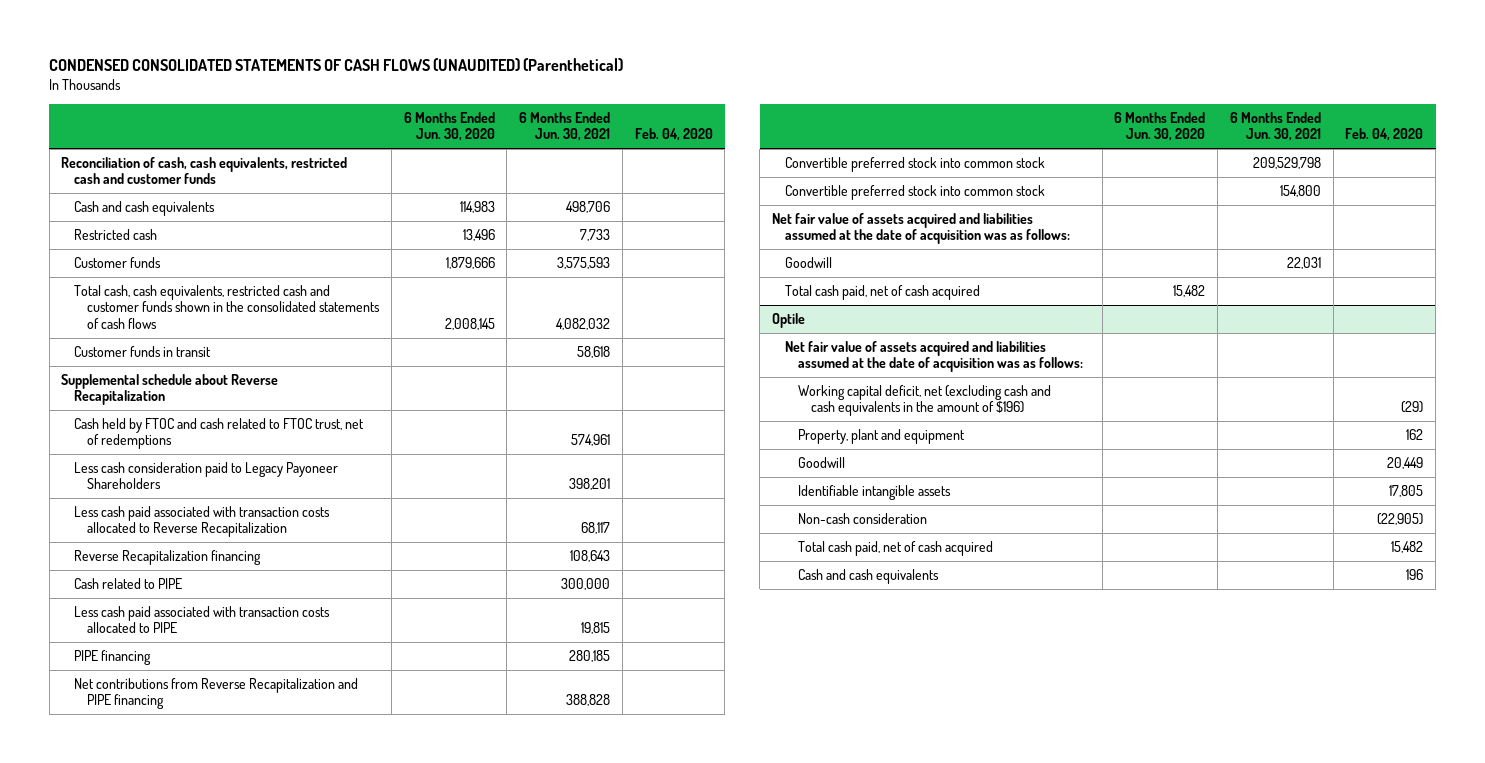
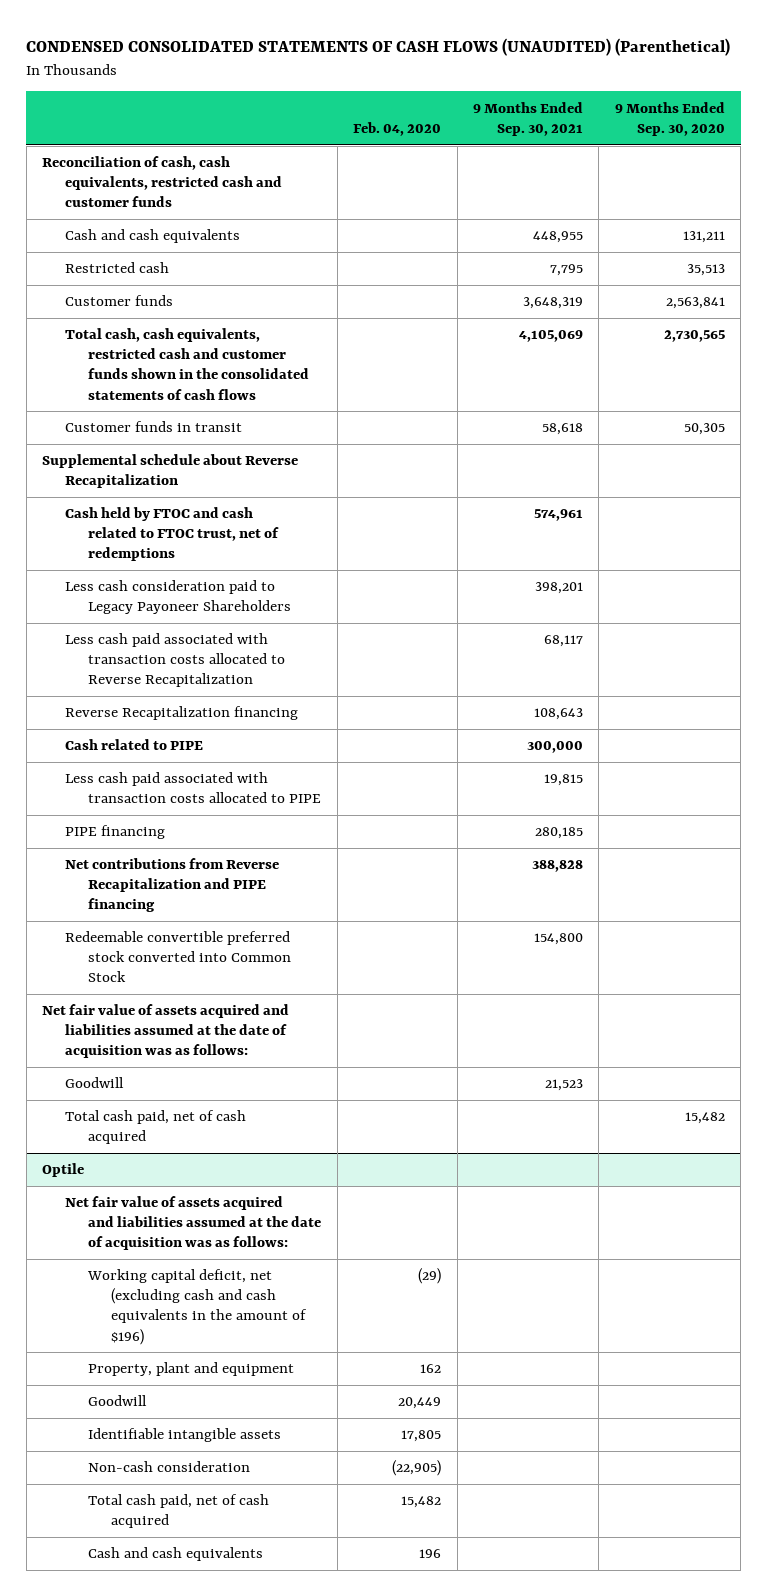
[403,111,495,142] 6 Months Ended Jun. 30, 2020 -> none
[519,111,611,142] 6 Months Ended Jun. 30, 2021 -> none
none -> [473,101,584,136] 9 Months Ended Sep. 30, 2021
none -> [614,101,725,136] 9 Months Ended Sep. 30, 2020
[785,156,1046,172] Convertible preferred stock into common stock -> none
[785,184,1046,200] Convertible preferred stock into common stock -> [65,931,292,983] Redeemable convertible preferred stock converted into Common Stock

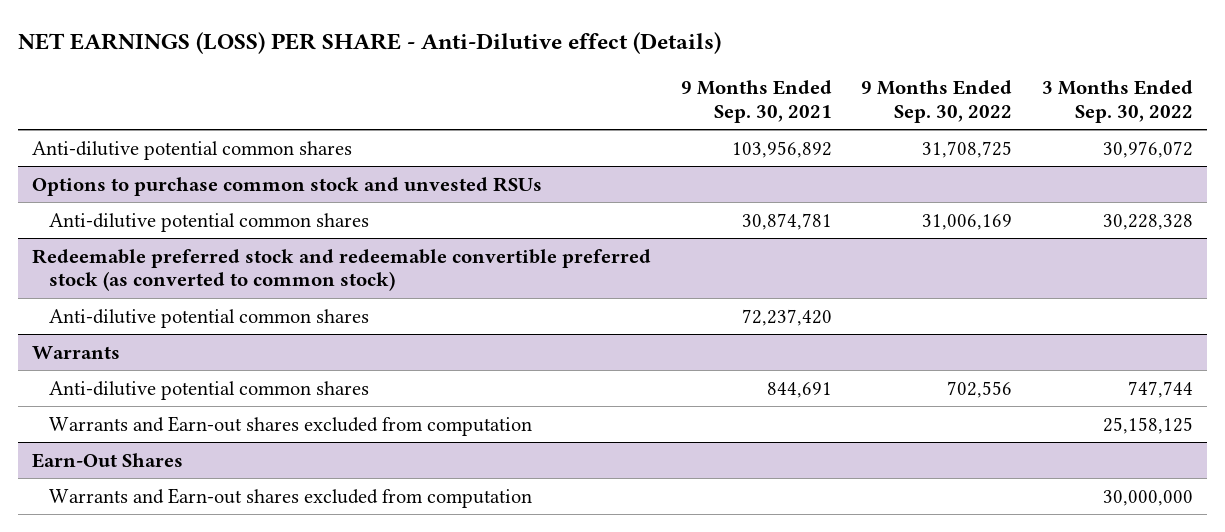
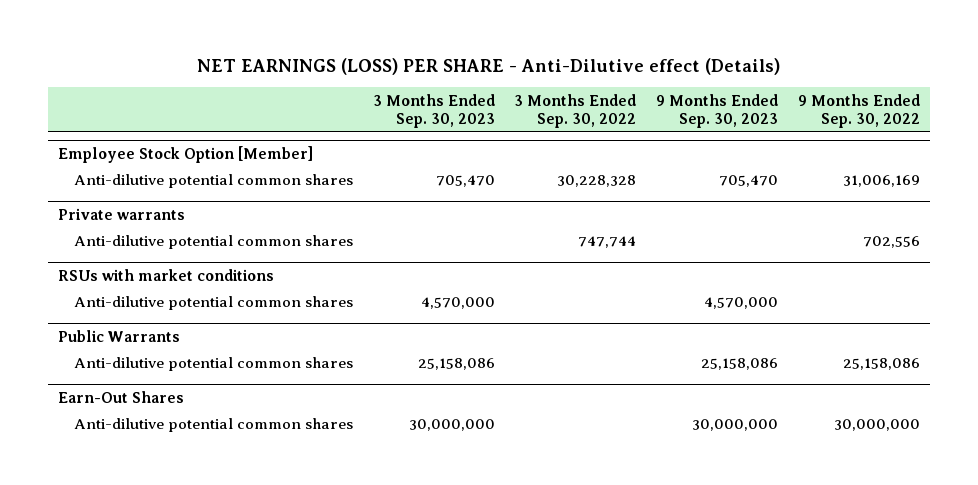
[680,80,832,123] 9 Months Ended Sep. 30, 2021 -> none
none -> [372,93,495,128] 3 Months Ended Sep. 30, 2023
none -> [656,93,779,128] 9 Months Ended Sep. 30, 2023
[32,140,353,160] Anti-dilutive potential common shares -> none
[32,176,543,196] Options to purchase common stock and unvested RSUs -> [58,146,314,164] Employee Stock Option [Member]
[32,248,652,292] Redeemable preferred stock and redeemable convertible preferred stock (as converted to common stock) -> none
[48,308,369,328] Anti-dilutive potential common shares -> none
[32,345,121,359] Warrants -> [58,208,186,221] Private warrants
[48,415,532,436] Warrants and Earn-out shares excluded from computation -> none
none -> [58,269,275,282] RSUs with market conditions
none -> [73,296,353,311] Anti-dilutive potential common shares
none -> [58,330,181,343] Public Warrants
none -> [73,357,353,372] Anti-dilutive potential common shares
[48,487,532,508] Warrants and Earn-out shares excluded from computation -> none
none -> [73,418,353,433] Anti-dilutive potential common shares

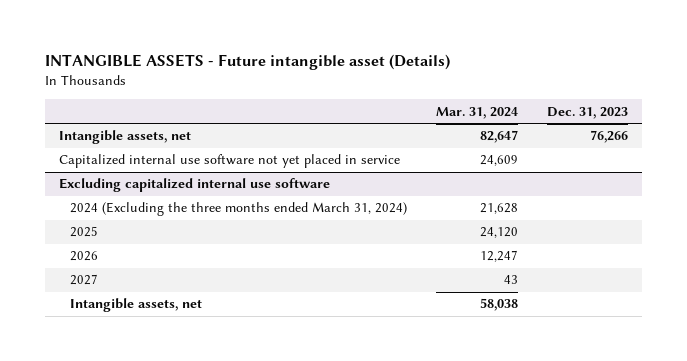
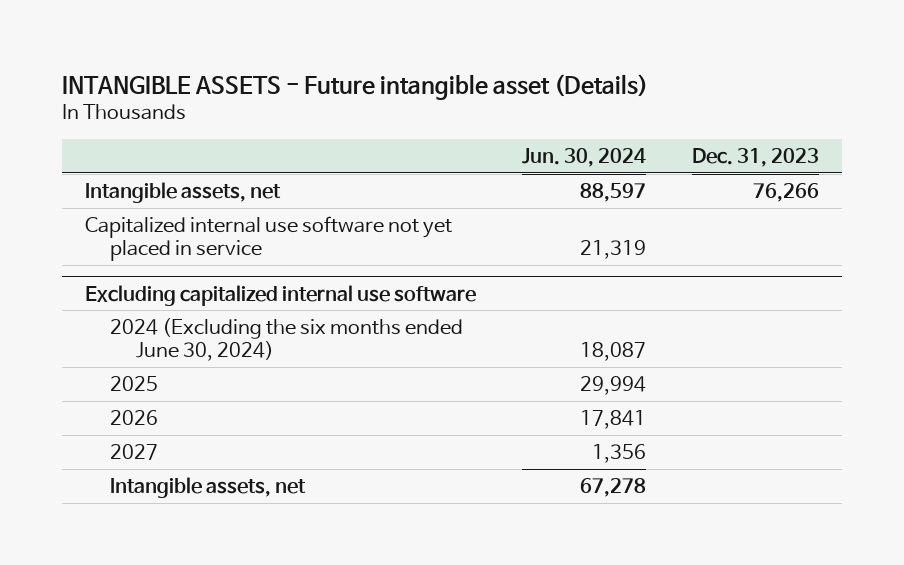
[435,106,518,119] Mar. 31, 2024 -> none
none -> [522,147,647,167] Jun. 30, 2024
[70,202,408,217] 2024 (Excluding the three months ended March 31, 2024) -> [110,318,464,362] 2024 (Excluding the six months ended June 30, 2024)

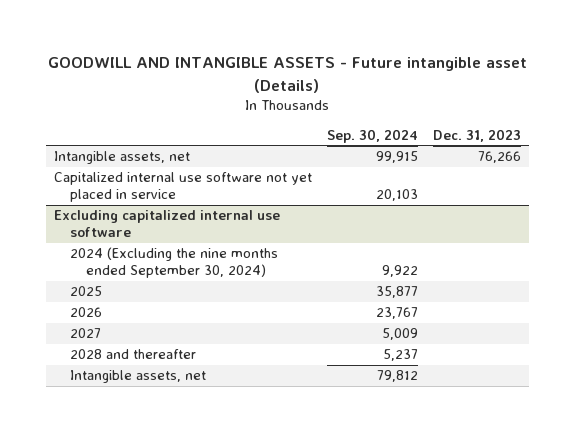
[62,73,649,100] INTANGIBLE ASSETS - Future intangible asset (Details) -> [48,57,528,93] GOODWILL AND INTANGIBLE ASSETS - Future intangible asset (Details)
[522,147,647,167] Jun. 30, 2024 -> none
none -> [326,128,418,143] Sep. 30, 2024
[110,318,464,362] 2024 (Excluding the six months ended June 30, 2024) -> [69,247,278,279] 2024 (Excluding the nine months ended September 30, 2024)
none -> [69,349,196,360] 2028 and thereafter

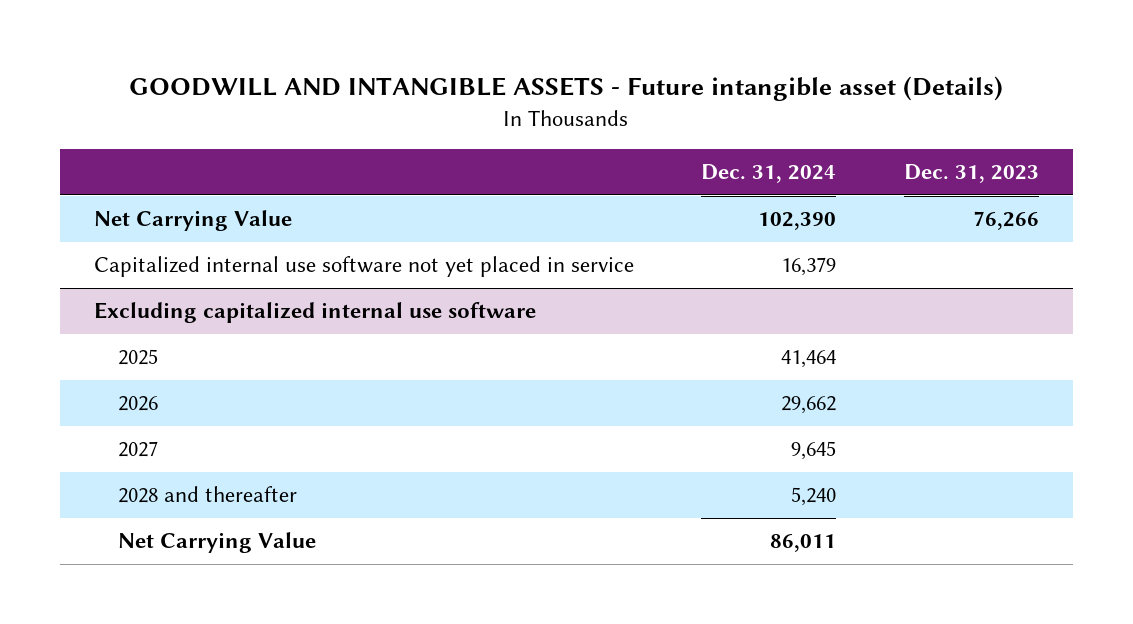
[326,128,418,143] Sep. 30, 2024 -> none
none -> [701,164,837,184] Dec. 31, 2024
[53,151,190,165] Intangible assets, net -> [93,210,292,232] Net Carrying Value
[69,247,278,279] 2024 (Excluding the nine months ended September 30, 2024) -> none
[69,370,206,384] Intangible assets, net -> [118,532,317,554] Net Carrying Value

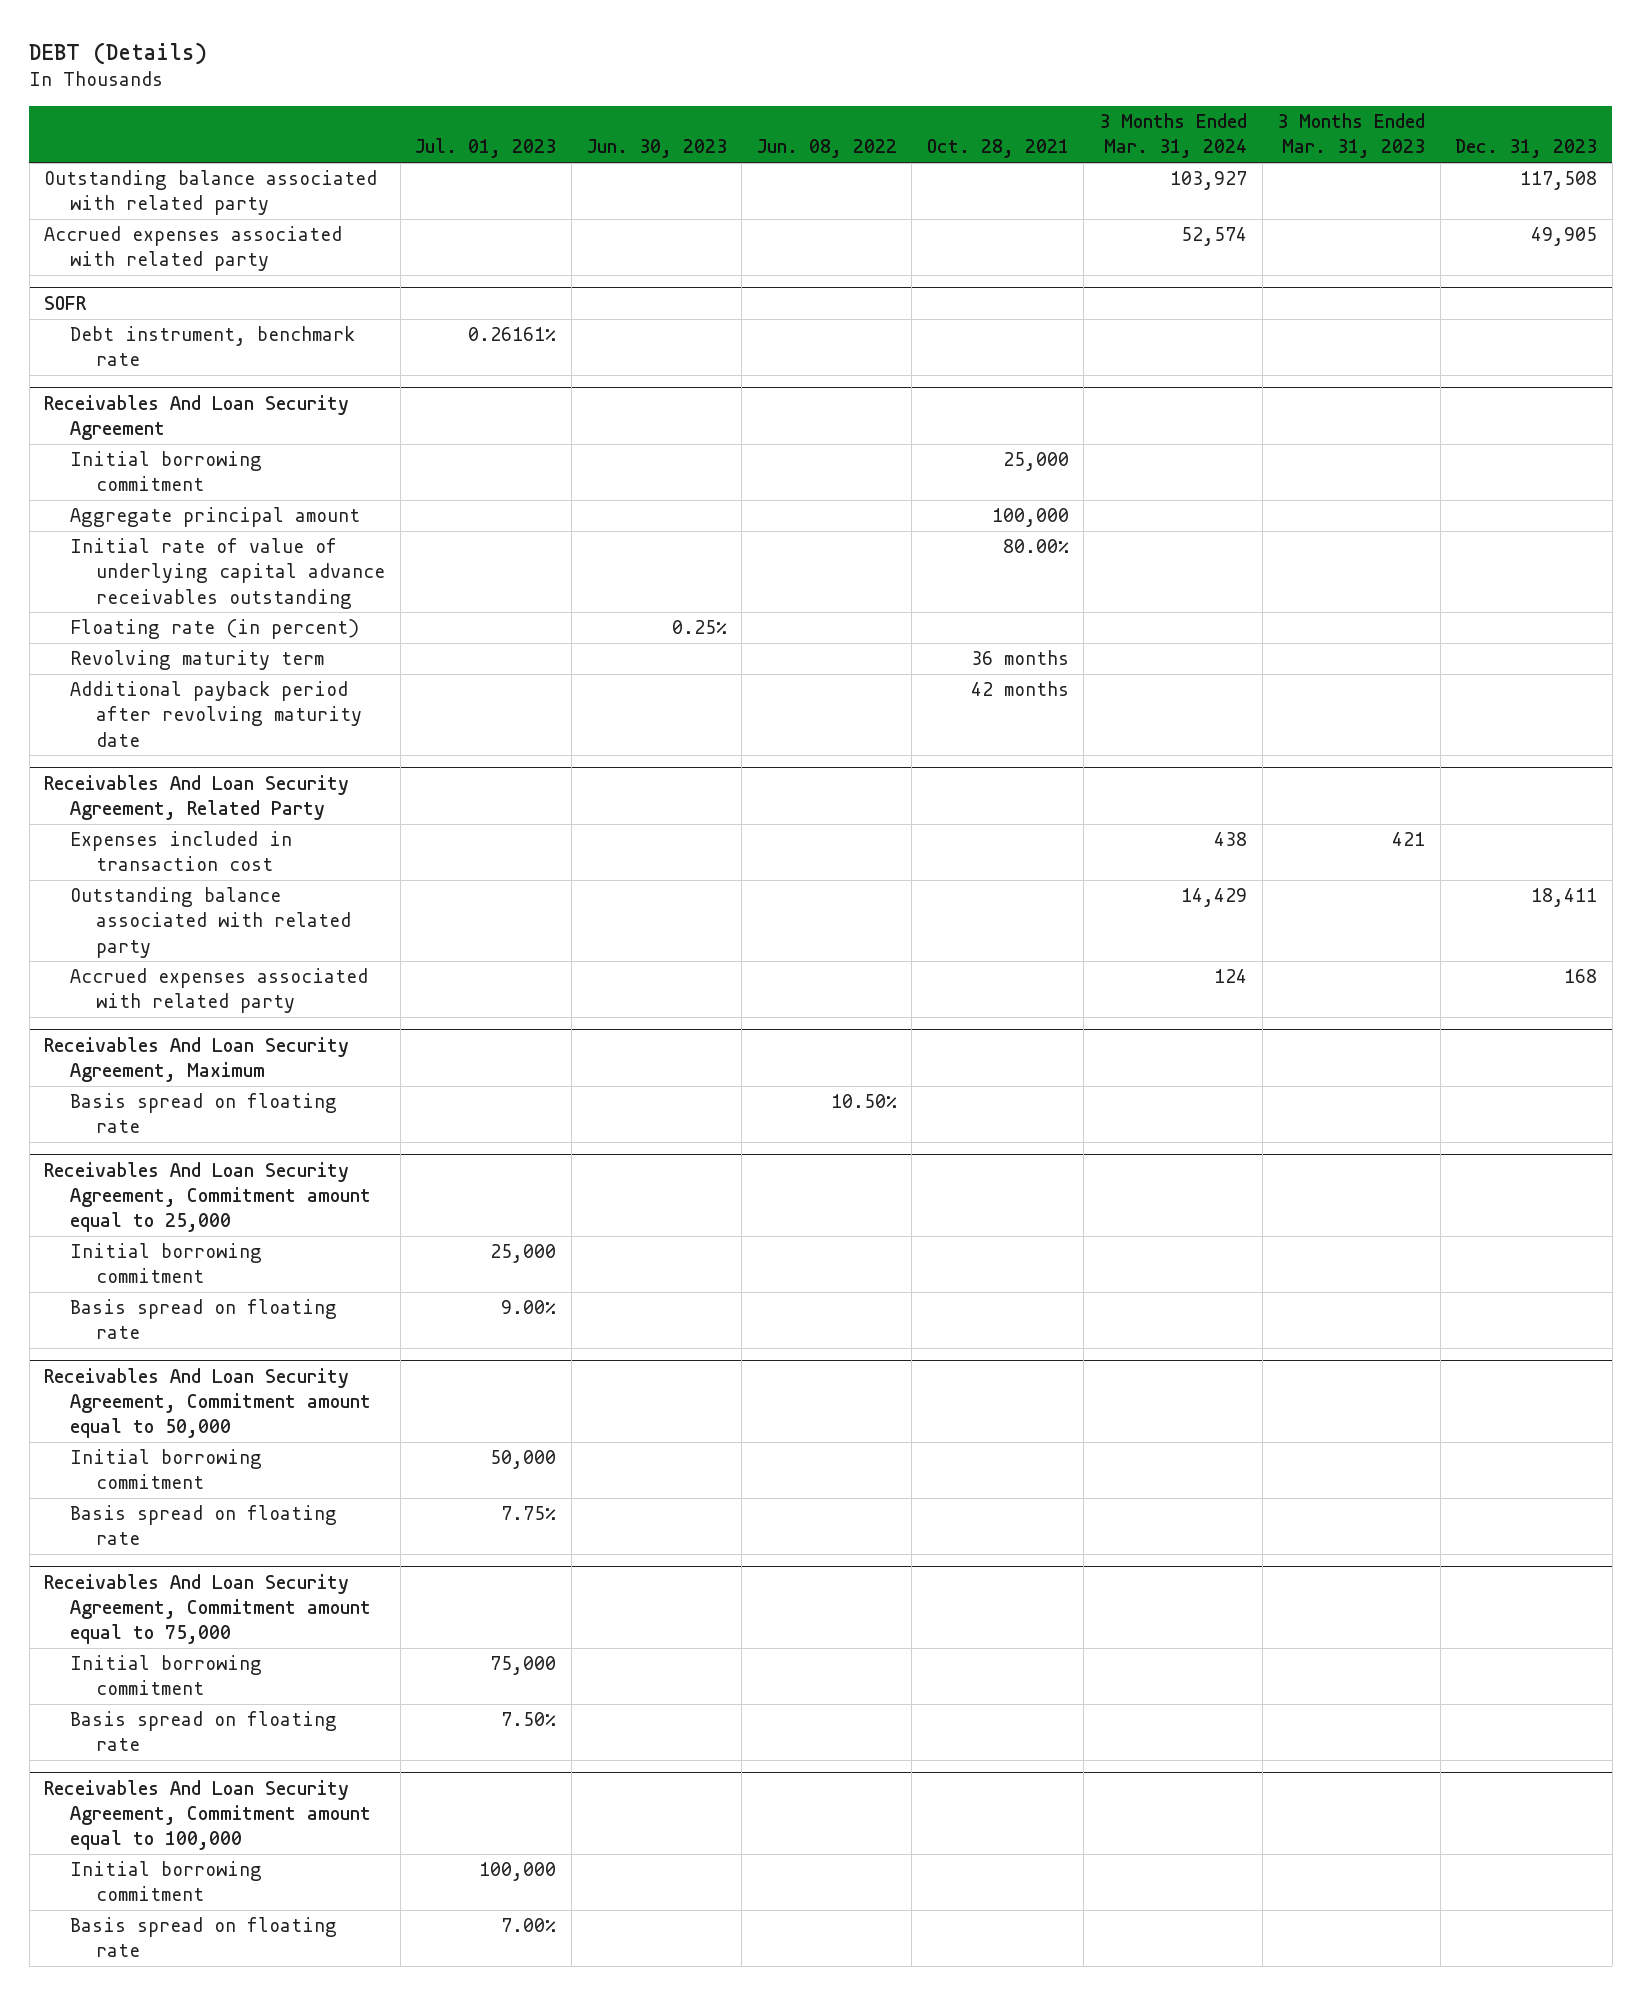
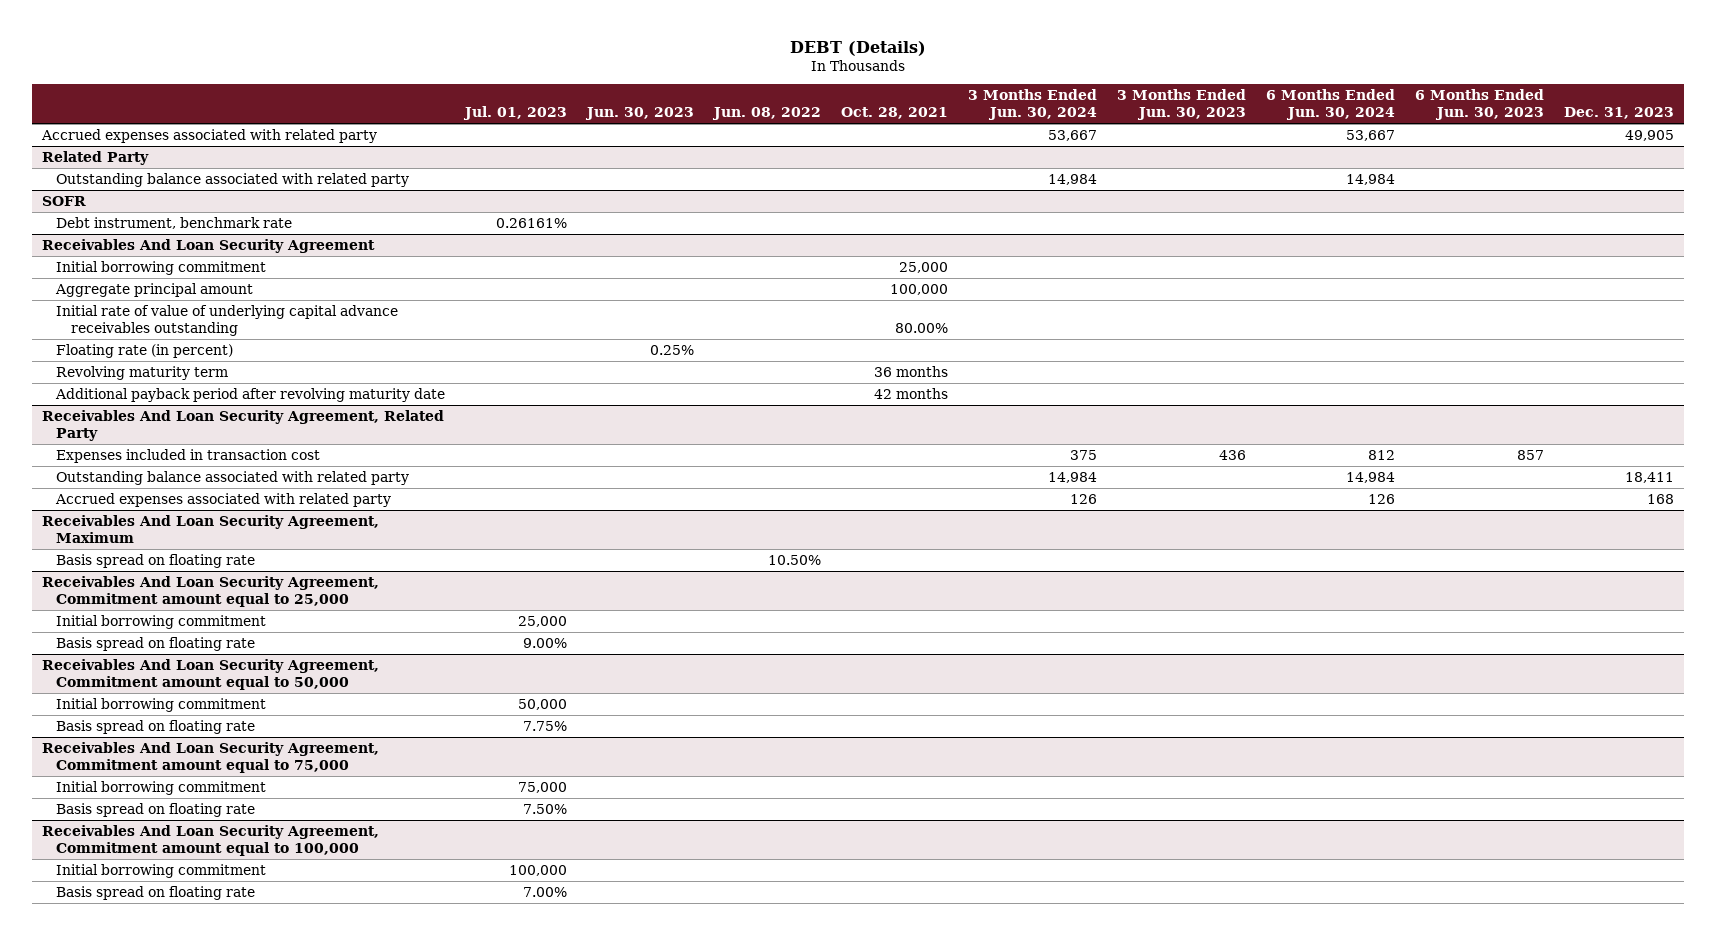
[1098,113,1247,159] 3 Months Ended Mar. 31, 2024 -> none
[1277,113,1426,159] 3 Months Ended Mar. 31, 2023 -> none
none -> [968,89,1098,121] 3 Months Ended Jun. 30, 2024
none -> [1117,89,1247,121] 3 Months Ended Jun. 30, 2023
none -> [1266,89,1396,121] 6 Months Ended Jun. 30, 2024
none -> [1415,89,1545,121] 6 Months Ended Jun. 30, 2023
[44,170,378,216] Outstanding balance associated with related party -> none
none -> [41,150,149,165] Related Party
none -> [56,172,410,187] Outstanding balance associated with related party

